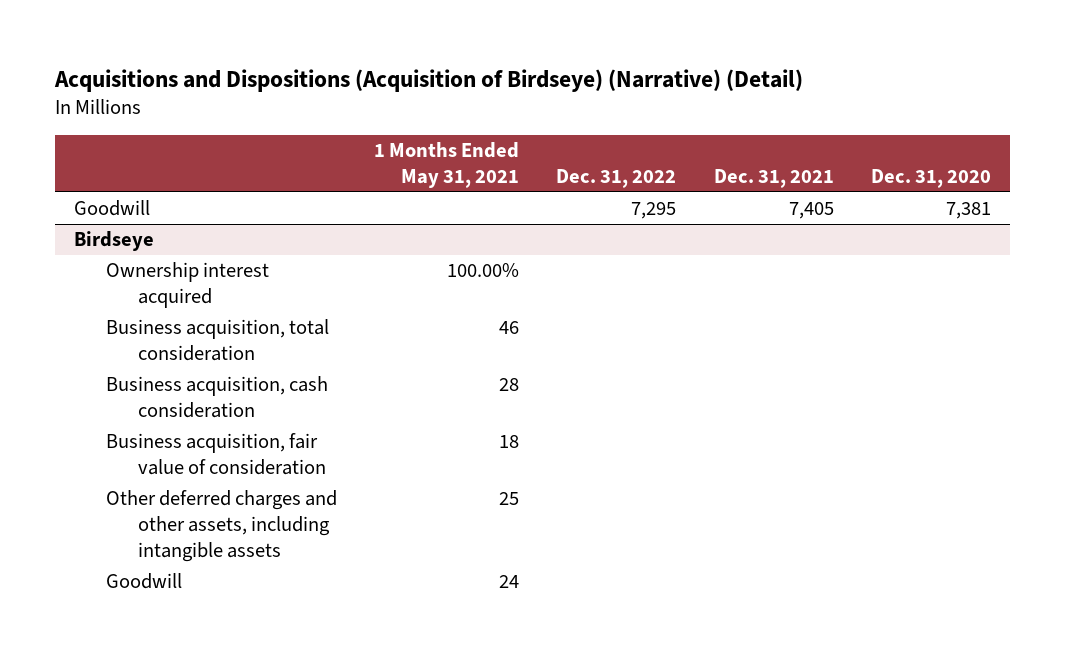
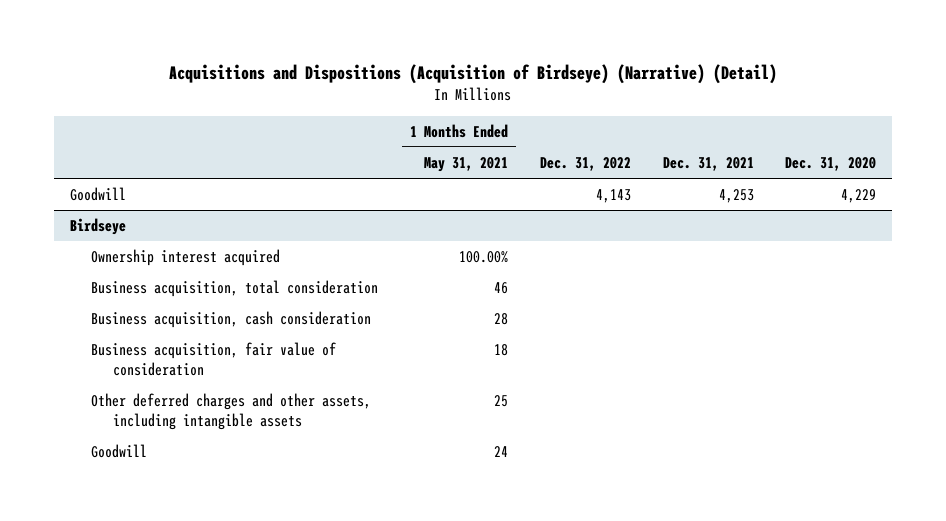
[631,202,677,220] 7,295 -> [595,189,631,204] 4,143
[788,202,834,220] 7,405 -> [718,189,754,204] 4,253
[945,202,991,220] 7,381 -> [841,189,877,204] 4,229

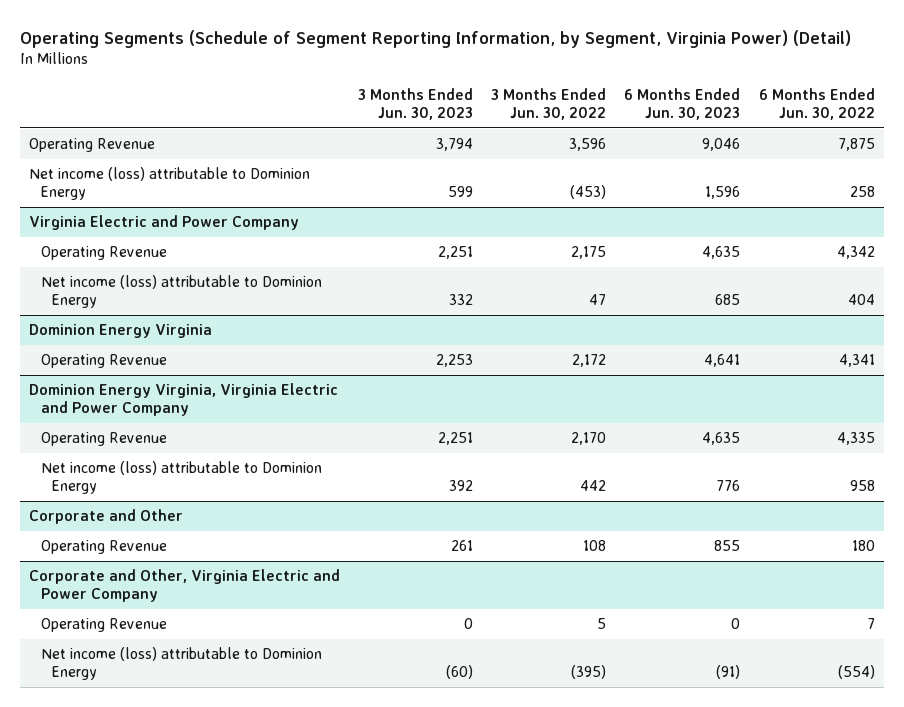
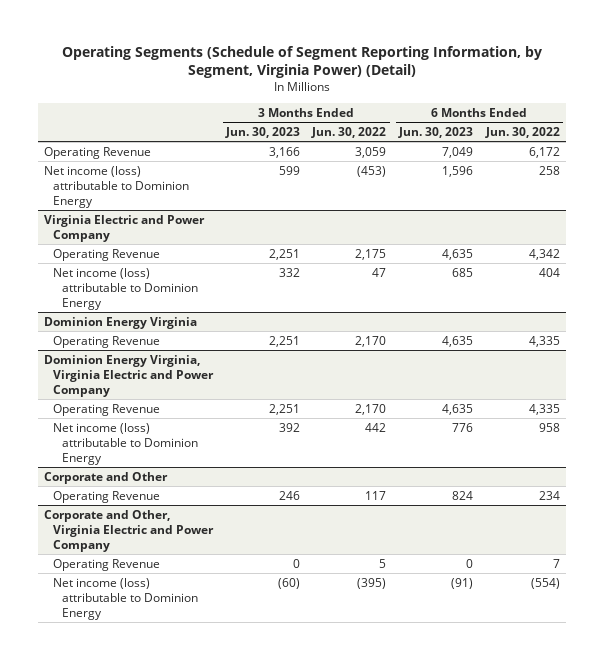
[436,138,474,152] 3,794 -> [268,146,300,158] 3,166
[569,138,607,152] 3,596 -> [355,146,387,158] 3,059
[702,138,741,152] 9,046 -> [441,146,473,158] 7,049
[837,138,875,152] 7,875 -> [528,146,560,158] 6,172
[436,354,474,368] 2,253 -> [268,335,300,347] 2,251
[572,354,607,368] 2,172 -> [355,335,387,347] 2,170
[704,354,741,368] 4,641 -> [441,335,473,347] 4,635
[838,354,875,368] 4,341 -> [528,335,560,347] 4,335
[451,540,474,552] 261 -> [278,490,300,500] 246
[583,540,607,552] 108 -> [365,490,387,500] 117
[714,540,741,552] 855 -> [451,490,473,500] 824
[851,540,875,552] 180 -> [538,490,560,500] 234

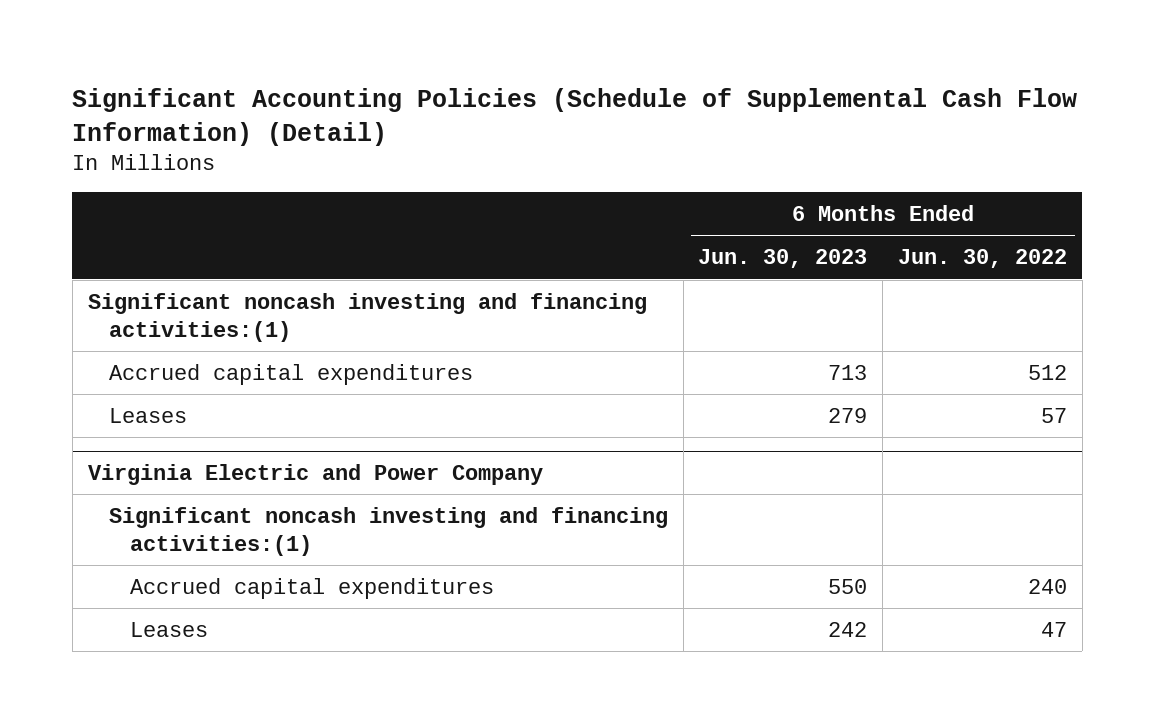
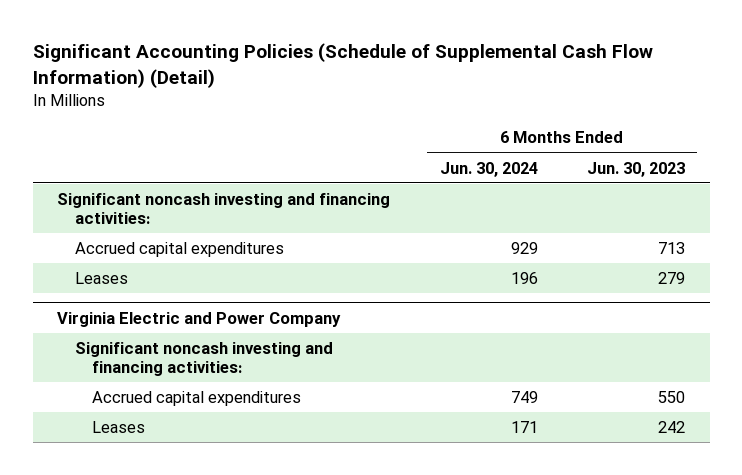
[897,249,1067,269] Jun. 30, 2022 -> none
none -> [439,161,538,177] Jun. 30, 2024
[87,292,647,343] Significant noncash investing and financing activities:(1) -> [57,192,391,225] Significant noncash investing and financing activities:
[108,506,668,557] Significant noncash investing and financing activities:(1) -> [74,341,333,377] Significant noncash investing and financing activities:

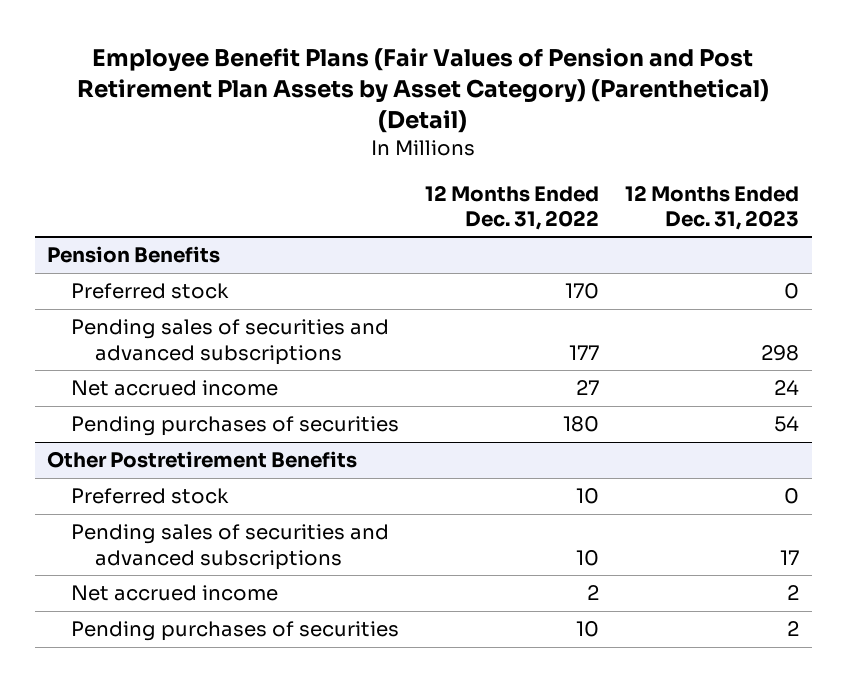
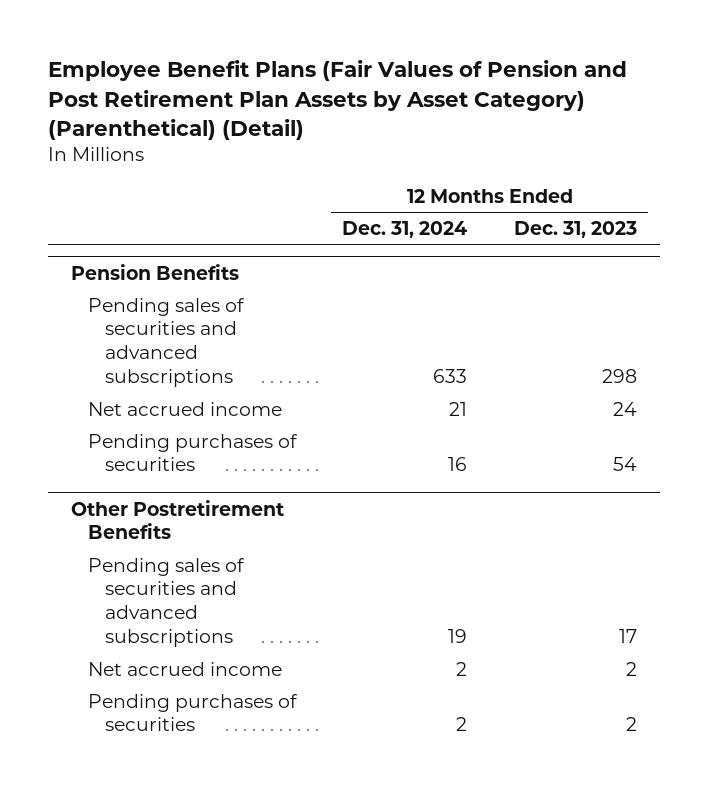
[425,184,600,230] 12 Months Ended Dec. 31, 2022 -> none
none -> [342,220,468,238] Dec. 31, 2024
[71,283,230,300] Preferred stock -> none
[71,488,230,505] Preferred stock -> none

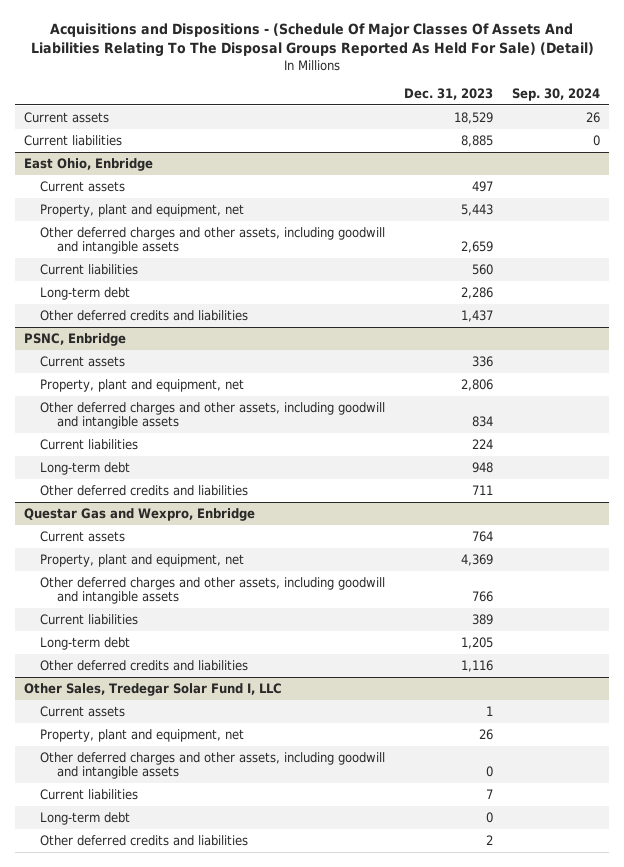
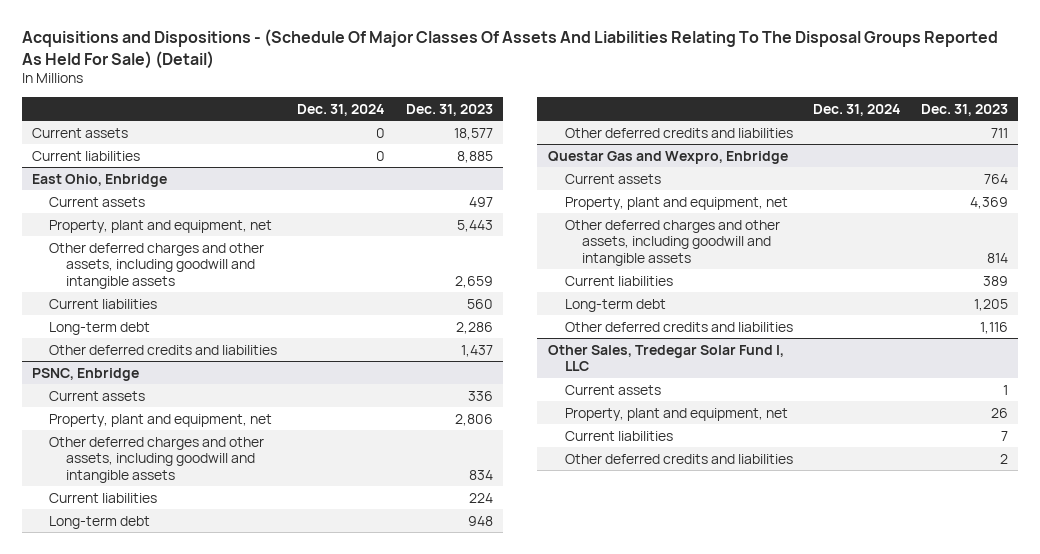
[511,88,600,102] Sep. 30, 2024 -> none
none -> [297,103,386,116] Dec. 31, 2024
[454,111,494,124] 18,529 -> [453,127,493,140] 18,577
[472,591,494,603] 766 -> [987,252,1009,263] 814
[40,751,386,780] Other deferred charges and other assets, including goodwill and intangible assets -> none
[40,811,131,825] Long-term debt -> none

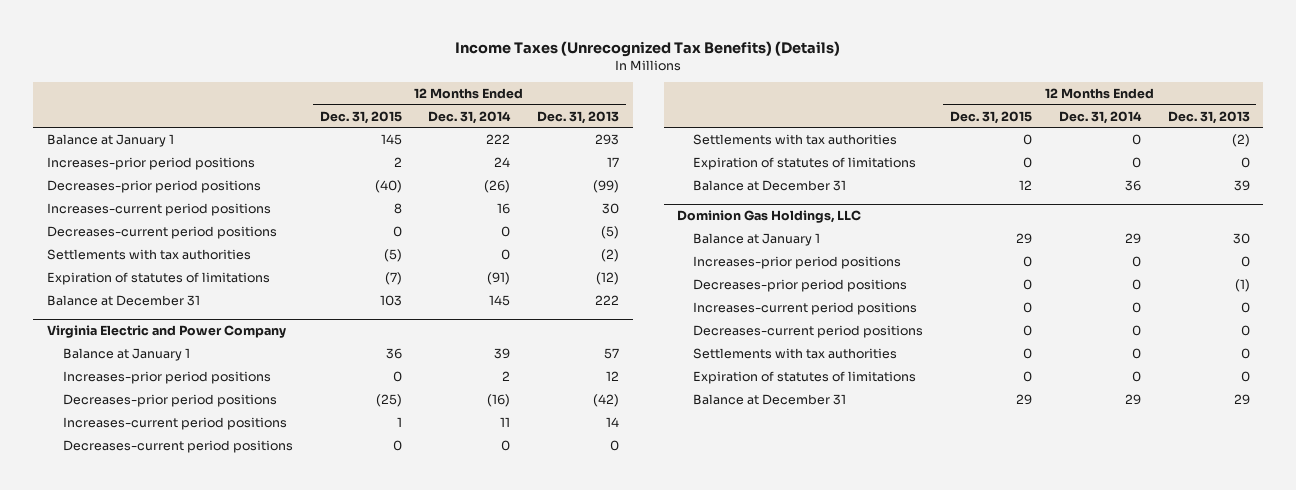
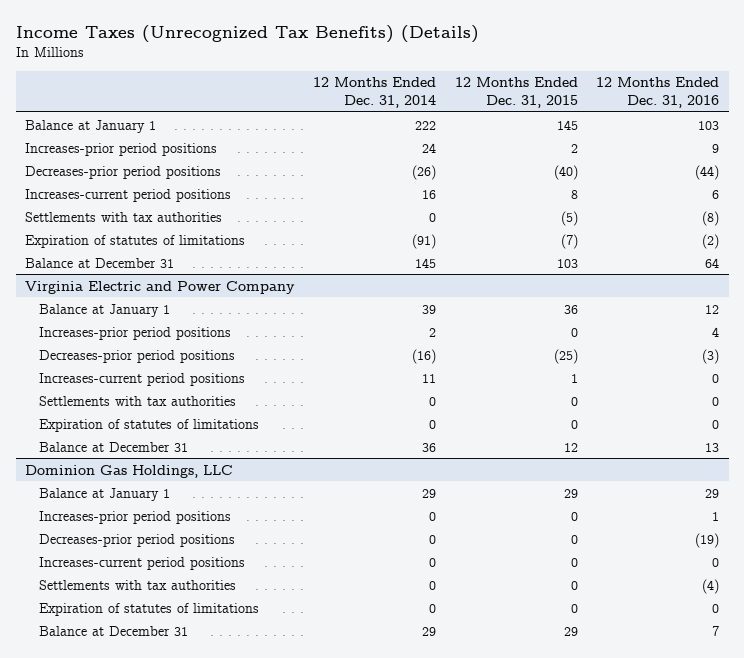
[537,110,620,124] Dec. 31, 2013 -> none
none -> [596,77,720,108] 12 Months Ended Dec. 31, 2016
[46,225,277,239] Decreases-current period positions -> none
[62,439,293,453] Decreases-current period positions -> none
[693,324,924,338] Decreases-current period positions -> none

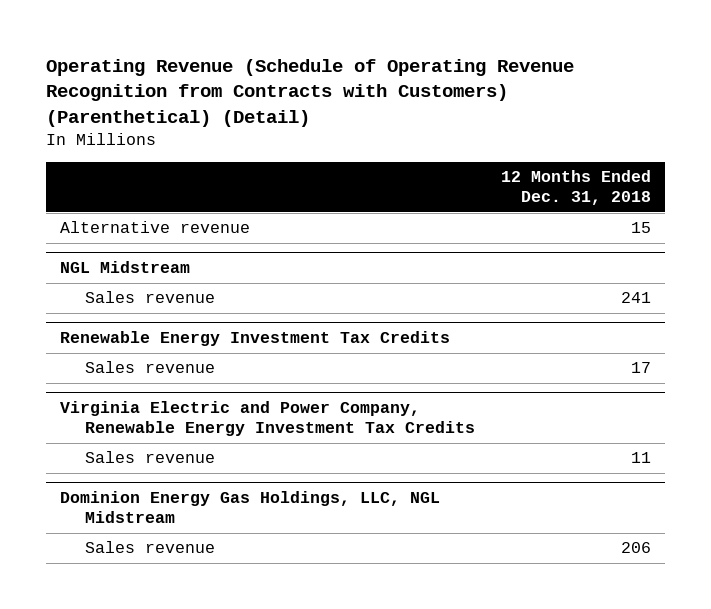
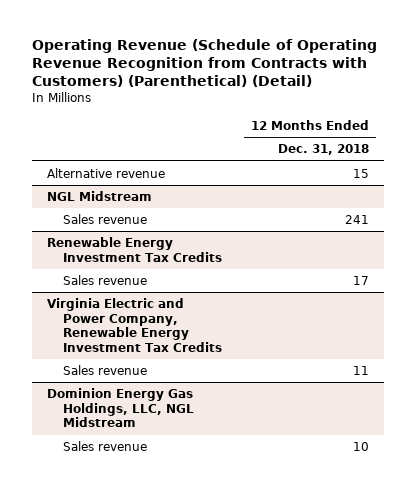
[621,542,652,554] 206 -> [352,441,369,451] 10

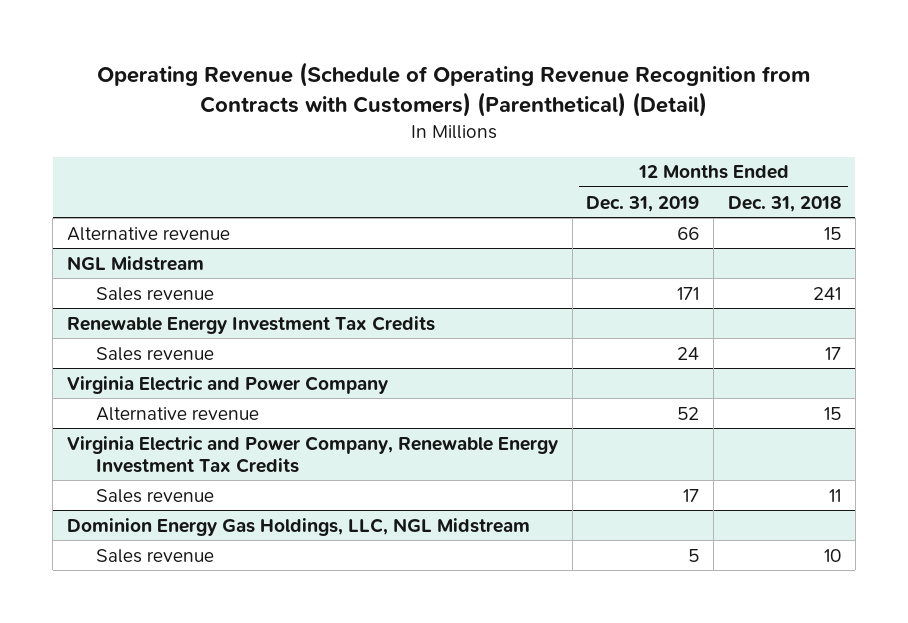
none -> [586,195,700,212] Dec. 31, 2019
none -> [66,375,388,394] Virginia Electric and Power Company
none -> [96,406,260,421] Alternative revenue

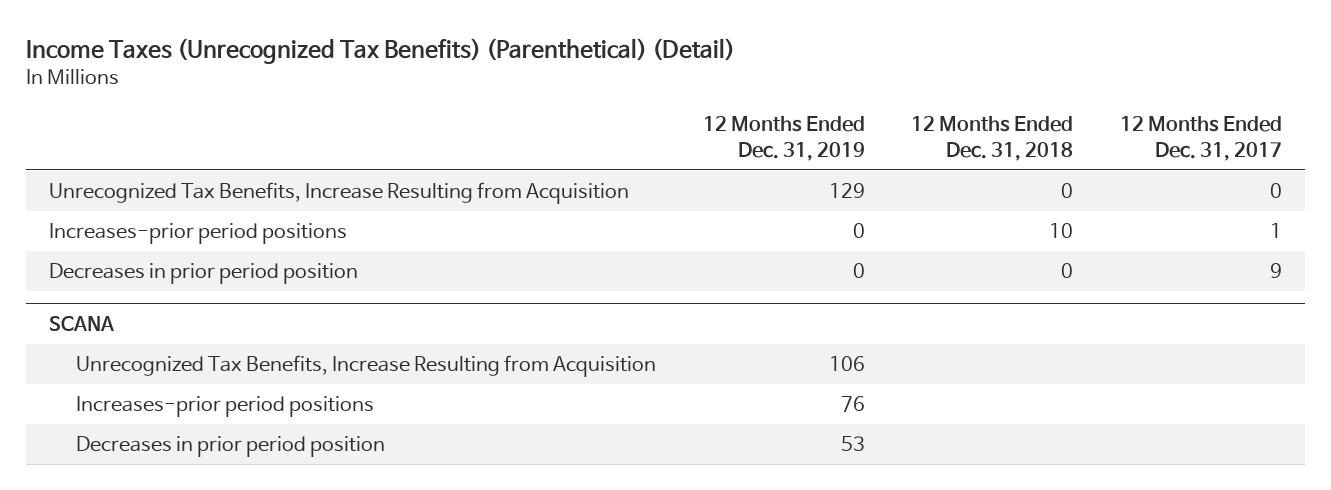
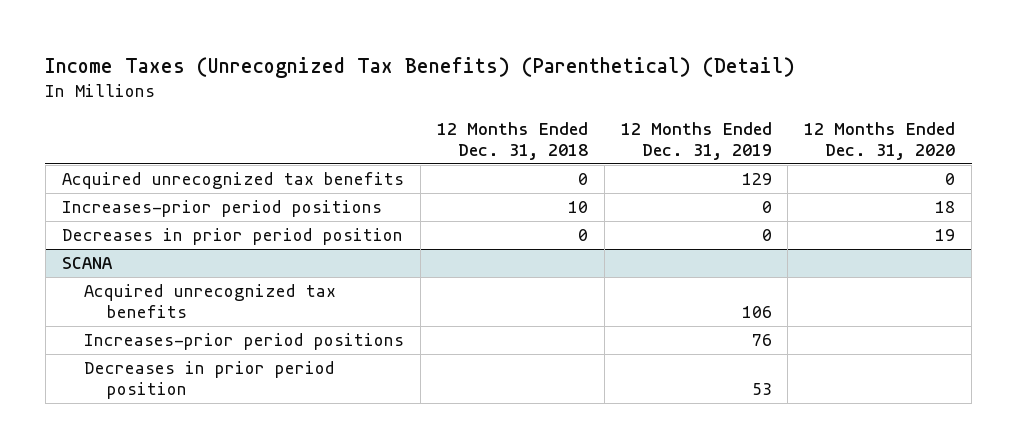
[1119,116,1282,161] 12 Months Ended Dec. 31, 2017 -> none
none -> [804,121,956,161] 12 Months Ended Dec. 31, 2020
[49,182,630,205] Unrecognized Tax Benefits, Increase Resulting from Acquisition -> [61,171,404,189] Acquired unrecognized tax benefits
[76,355,657,378] Unrecognized Tax Benefits, Increase Resulting from Acquisition -> [84,283,337,319] Acquired unrecognized tax benefits

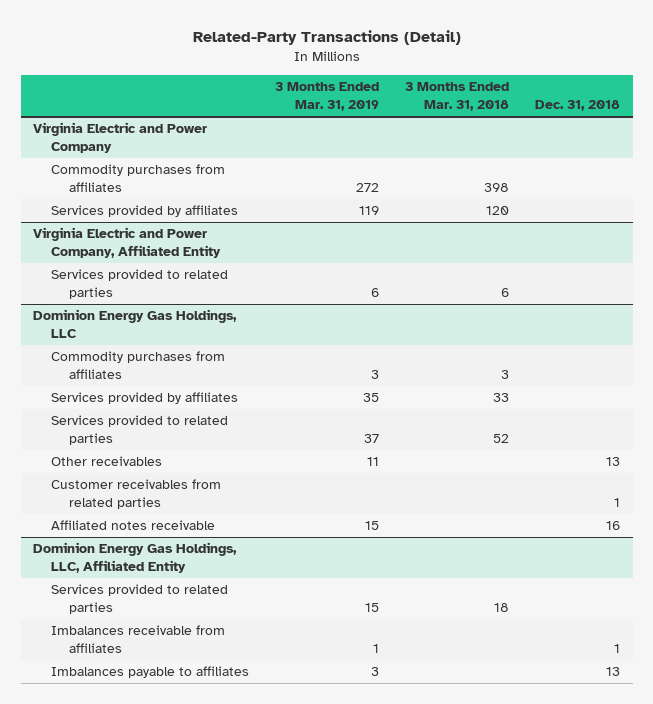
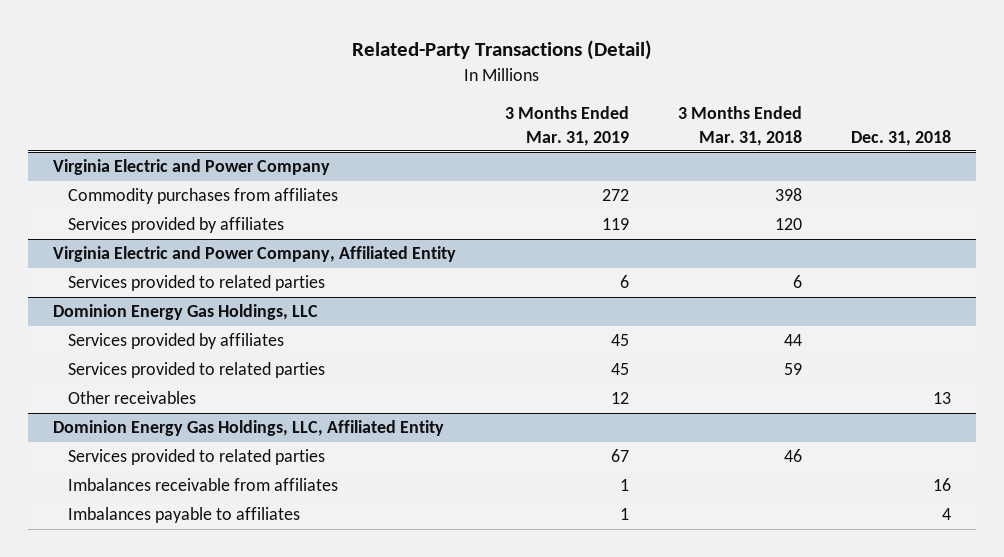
[51,351,226,380] Commodity purchases from affiliates -> none
[51,479,222,510] Customer receivables from related parties -> none
[51,520,216,531] Affiliated notes receivable -> none
[363,393,380,403] 35 -> [610,334,629,347] 45
[492,393,509,403] 33 -> [784,334,803,347] 44
[364,434,380,444] 37 -> [610,363,629,376] 45
[492,434,509,444] 52 -> [784,363,803,376] 59
[367,457,380,467] 11 -> [610,392,629,405] 12
[365,603,380,613] 15 -> [610,449,629,463] 67
[493,603,509,613] 18 -> [784,449,803,463] 46
[613,644,620,654] 1 -> [933,478,952,492] 16
[371,667,380,677] 3 -> [619,508,629,521] 1
[605,667,620,677] 13 -> [942,508,952,521] 4

